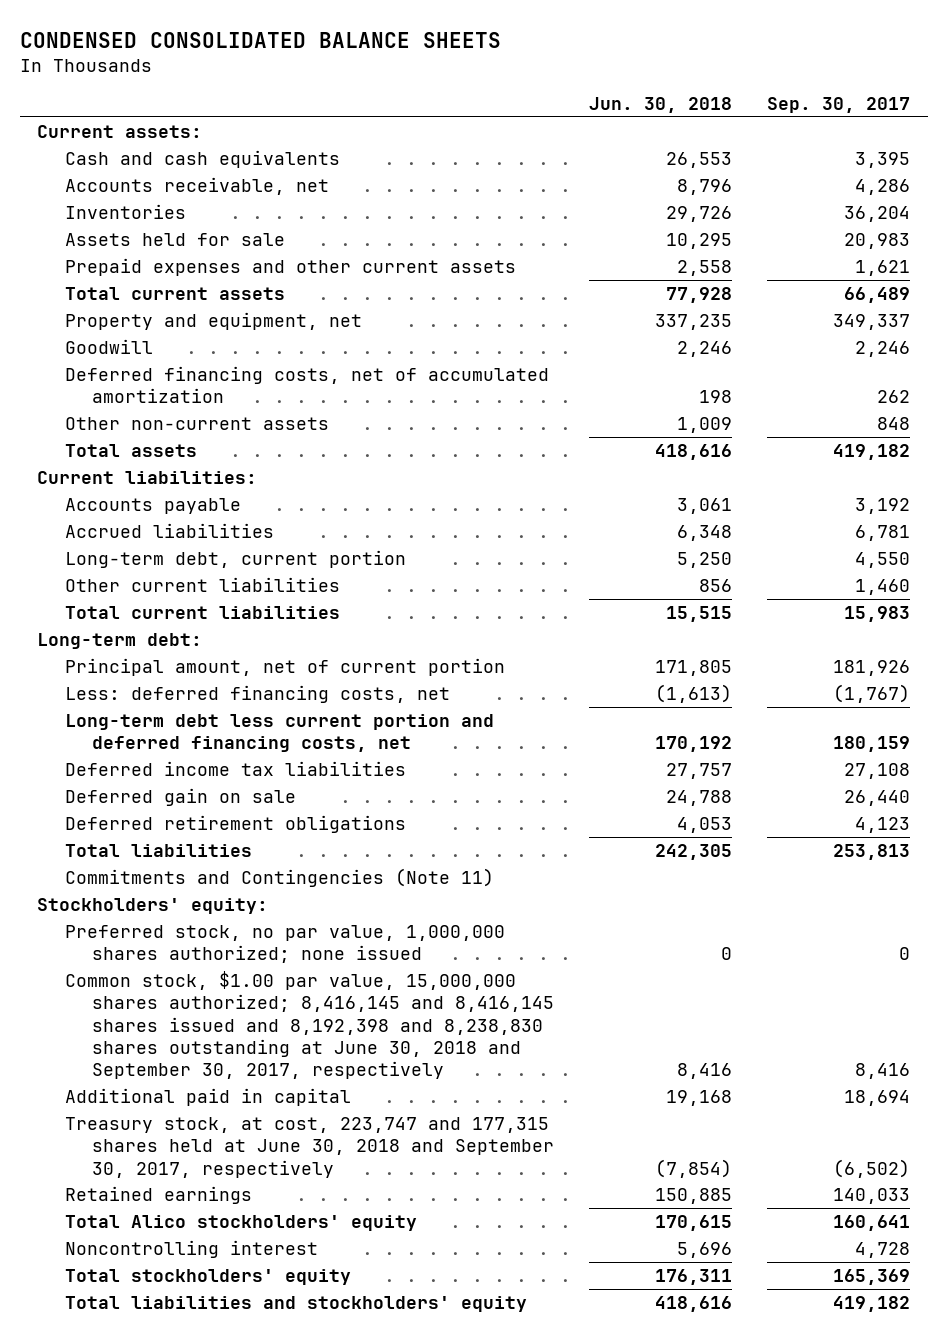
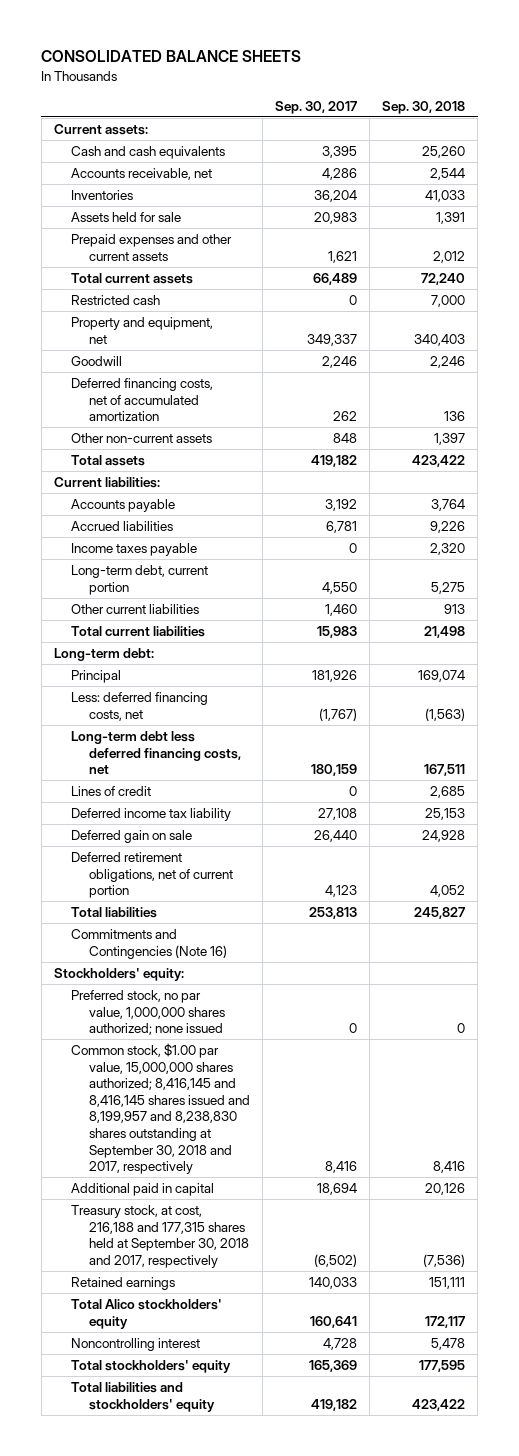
[19,31,501,48] CONDENSED CONSOLIDATED BALANCE SHEETS -> [41,50,302,63] CONSOLIDATED BALANCE SHEETS
[589,96,733,113] Jun. 30, 2018 -> none
none -> [382,100,466,114] Sep. 30, 2018
none -> [71,295,161,306] Restricted cash
none -> [71,543,198,557] Income taxes payable
[64,657,505,676] Principal amount, net of current portion -> [71,670,122,684] Principal
[64,713,494,753] Long-term debt less current portion and deferred financing costs, net -> [71,731,241,775] Long-term debt less deferred financing costs, net
none -> [71,786,152,797] Lines of credit
[64,760,406,776] Deferred income tax liabilities -> [71,808,232,822] Deferred income tax liability
[64,814,406,833] Deferred retirement obligations -> [71,852,233,899] Deferred retirement obligations, net of current portion
[64,867,494,887] Commitments and Contingencies (Note 11) -> [71,929,227,959] Commitments and Contingencies (Note 16)
[64,970,554,1080] Common stock, $1.00 par value, 15,000,000 shares authorized; 8,416,145 and 8,416,145 shares issued and 8,192,398 and 8,238,830 shares outstanding at June 30, 2018 and September 30, 2017, respectively -> [71,1043,250,1175] Common stock, $1.00 par value, 15,000,000 shares authorized; 8,416,145 and 8,416,145 shares issued and 8,199,957 and 8,238,830 shares outstanding at September 30, 2018 and 2017, respectively
[64,1116,554,1178] Treasury stock, at cost, 223,747 and 177,315 shares held at June 30, 2018 and September 30, 2017, respectively -> [71,1205,249,1268] Treasury stock, at cost, 216,188 and 177,315 shares held at September 30, 2018 and 2017, respectively

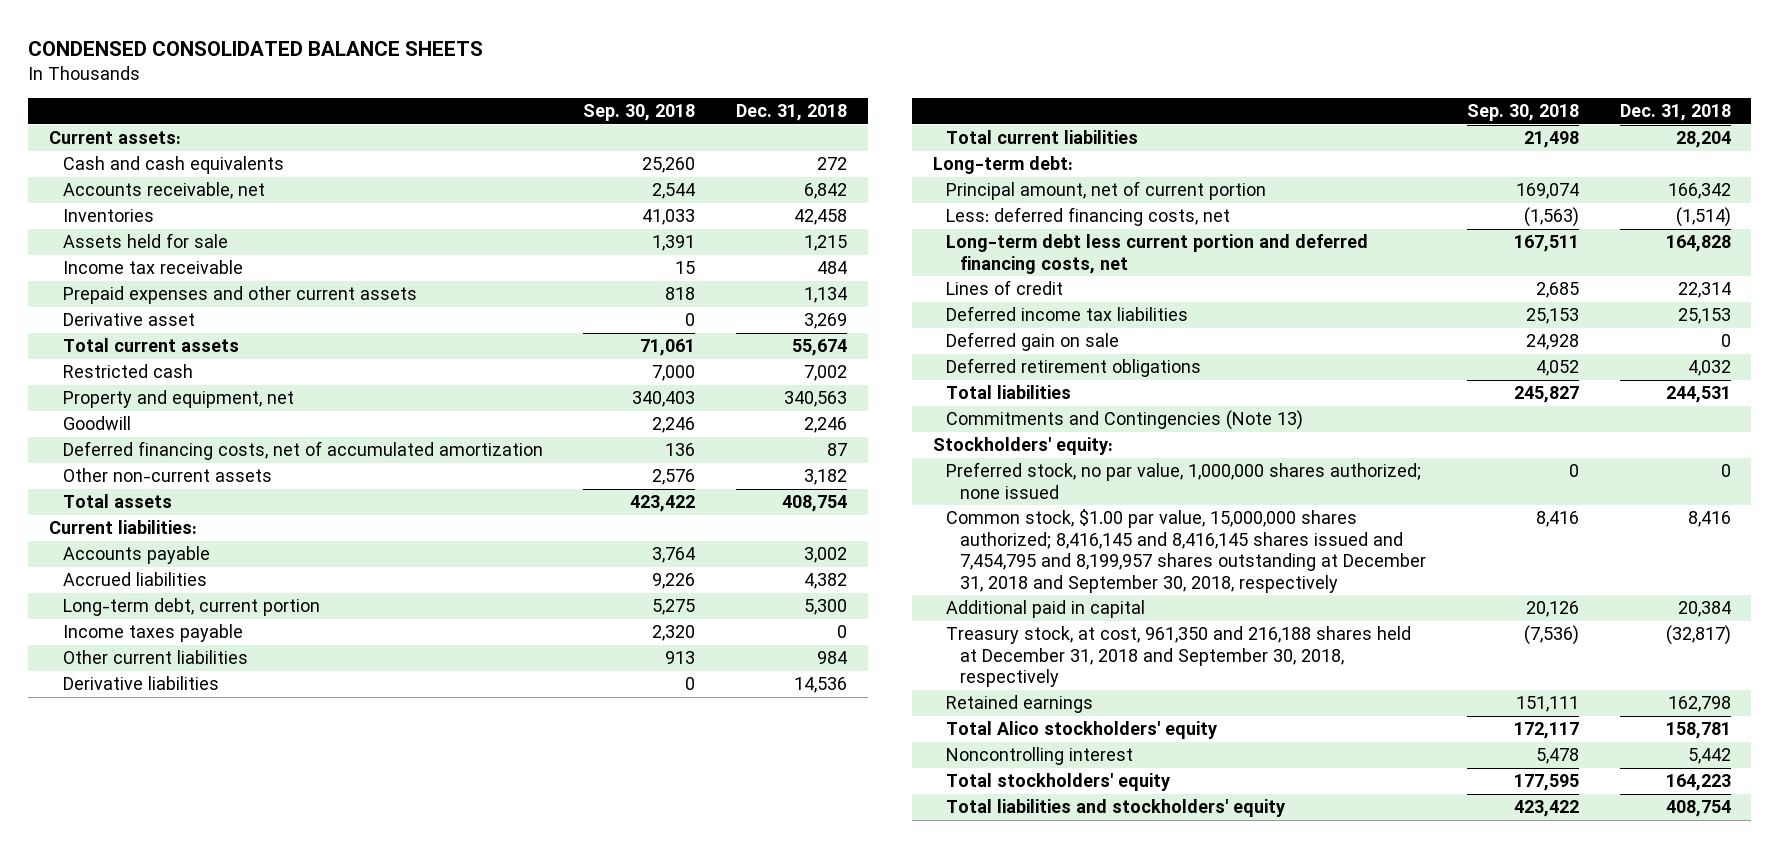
[41,50,302,63] CONSOLIDATED BALANCE SHEETS -> [28,41,484,57] CONDENSED CONSOLIDATED BALANCE SHEETS
[274,100,357,114] Sep. 30, 2017 -> none
none -> [736,104,848,122] Dec. 31, 2018
none -> [62,260,243,275] Income tax receivable
[433,250,466,263] 2,012 -> [665,287,696,301] 818
none -> [62,313,195,327] Derivative asset
[421,273,466,286] 72,240 -> [640,339,696,357] 71,061
[434,433,466,446] 1,397 -> [652,469,696,486] 2,576
[71,543,198,557] Income taxes payable -> [62,624,243,643] Income taxes payable
none -> [62,676,219,691] Derivative liabilities
[71,670,122,684] Principal -> [946,181,1267,201] Principal amount, net of current portion
[71,731,241,775] Long-term debt less deferred financing costs, net -> [946,234,1369,274] Long-term debt less current portion and deferred financing costs, net
[71,808,232,822] Deferred income tax liability -> [946,306,1189,322] Deferred income tax liabilities
[71,852,233,899] Deferred retirement obligations, net of current portion -> [946,358,1202,378] Deferred retirement obligations
[71,929,227,959] Commitments and Contingencies (Note 16) -> [946,410,1304,431] Commitments and Contingencies (Note 13)
[71,1043,250,1175] Common stock, $1.00 par value, 15,000,000 shares authorized; 8,416,145 and 8,416,145 shares issued and 8,199,957 and 8,238,830 shares outstanding at September 30, 2018 and 2017, respectively -> [946,509,1427,593] Common stock, $1.00 par value, 15,000,000 shares authorized; 8,416,145 and 8,416,145 shares issued and 7,454,795 and 8,199,957 shares outstanding at December 31, 2018 and September 30, 2018, respectively
[71,1205,249,1268] Treasury stock, at cost, 216,188 and 177,315 shares held at September 30, 2018 and 2017, respectively -> [946,626,1412,688] Treasury stock, at cost, 961,350 and 216,188 shares held at December 31, 2018 and September 30, 2018, respectively

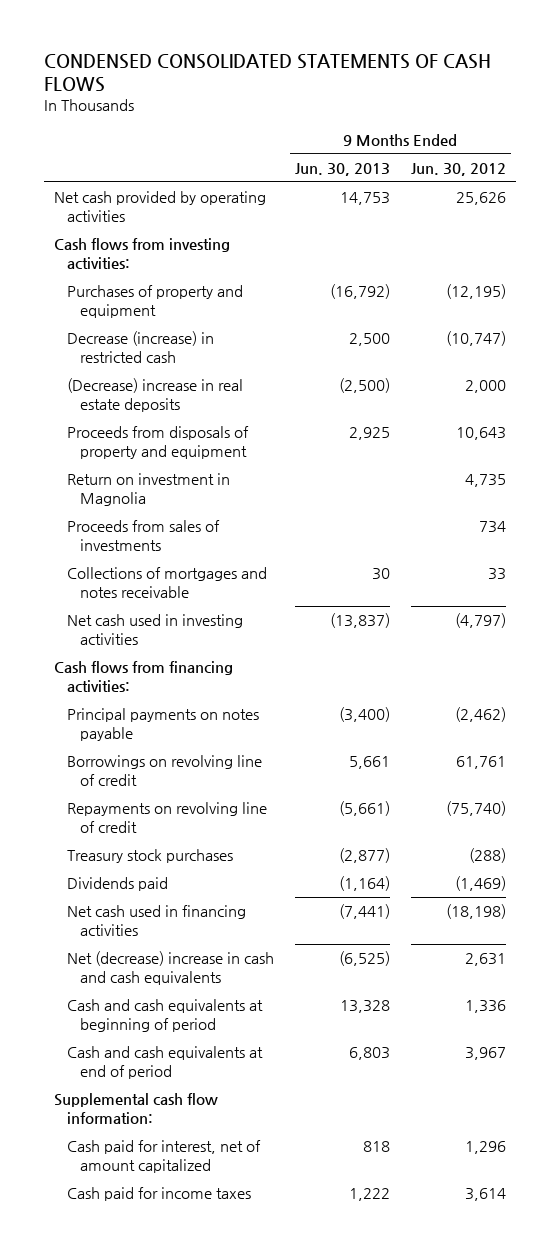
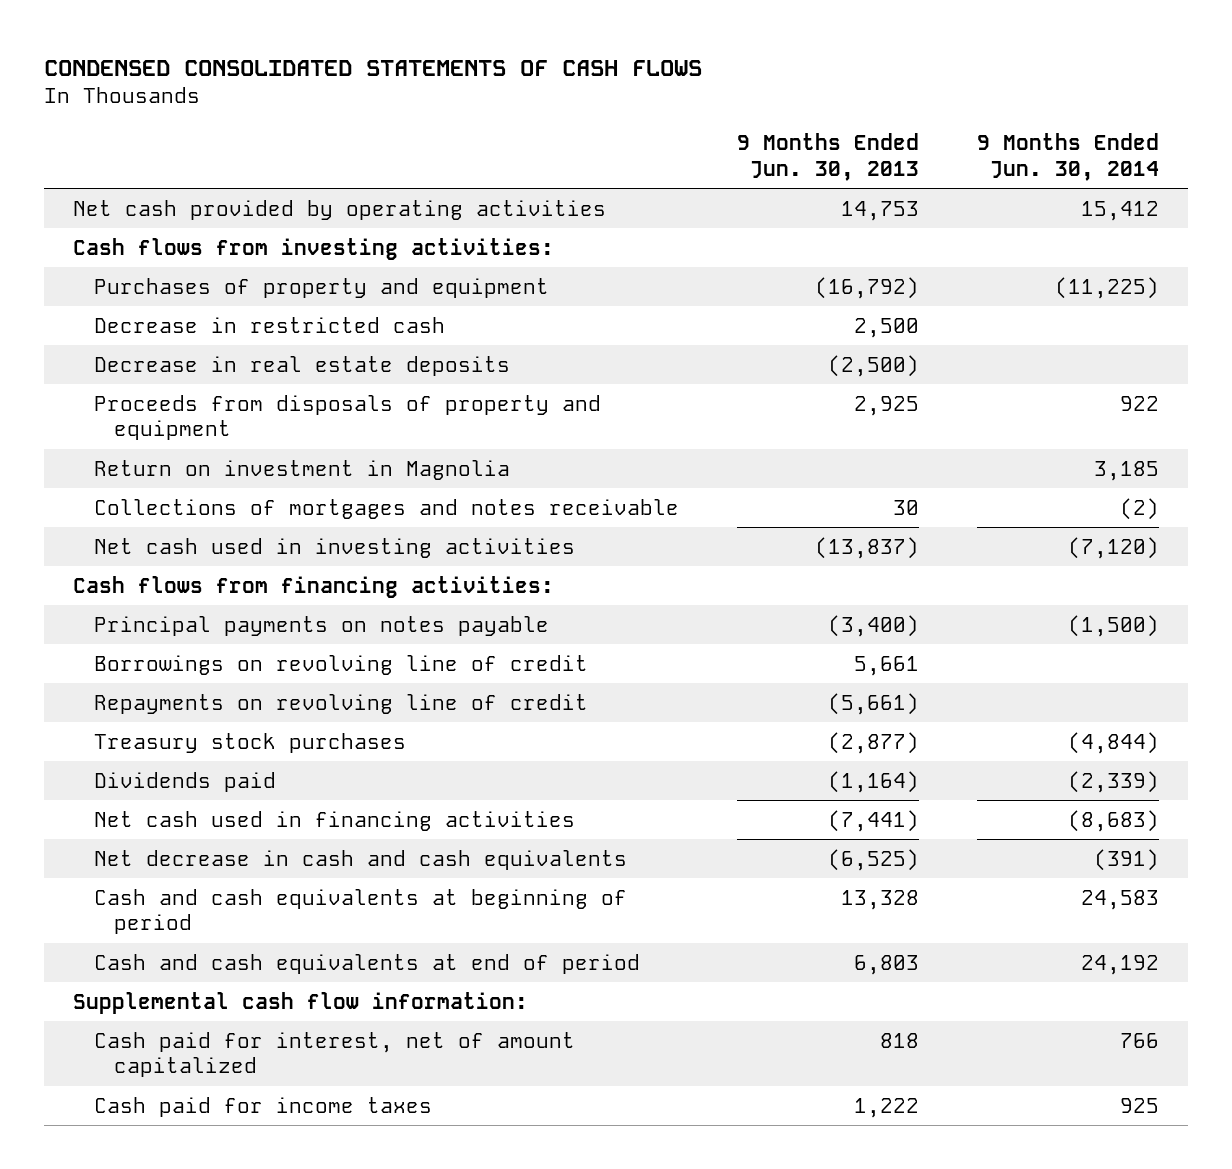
[410,162,506,176] Jun. 30, 2012 -> none
none -> [977,133,1160,181] 9 Months Ended Jun. 30, 2014
[66,331,214,364] Decrease (increase) in restricted cash -> [93,316,445,333] Decrease in restricted cash
[66,378,243,413] (Decrease) increase in real estate deposits -> [93,355,510,376] Decrease in real estate deposits
[66,520,220,552] Proceeds from sales of investments -> none
[66,951,274,986] Net (decrease) increase in cash and cash equivalents -> [93,849,627,870] Net decrease in cash and cash equivalents

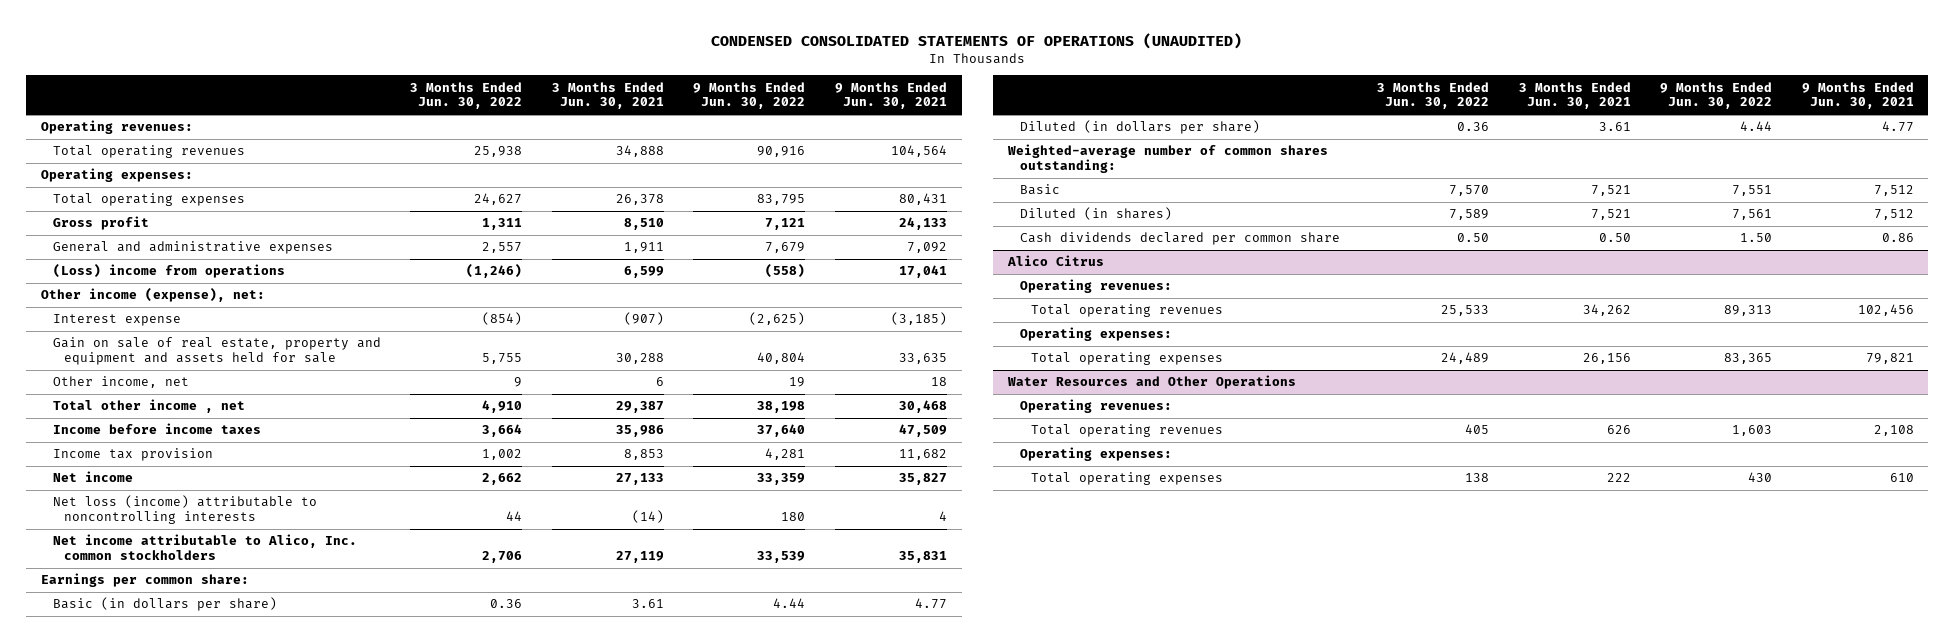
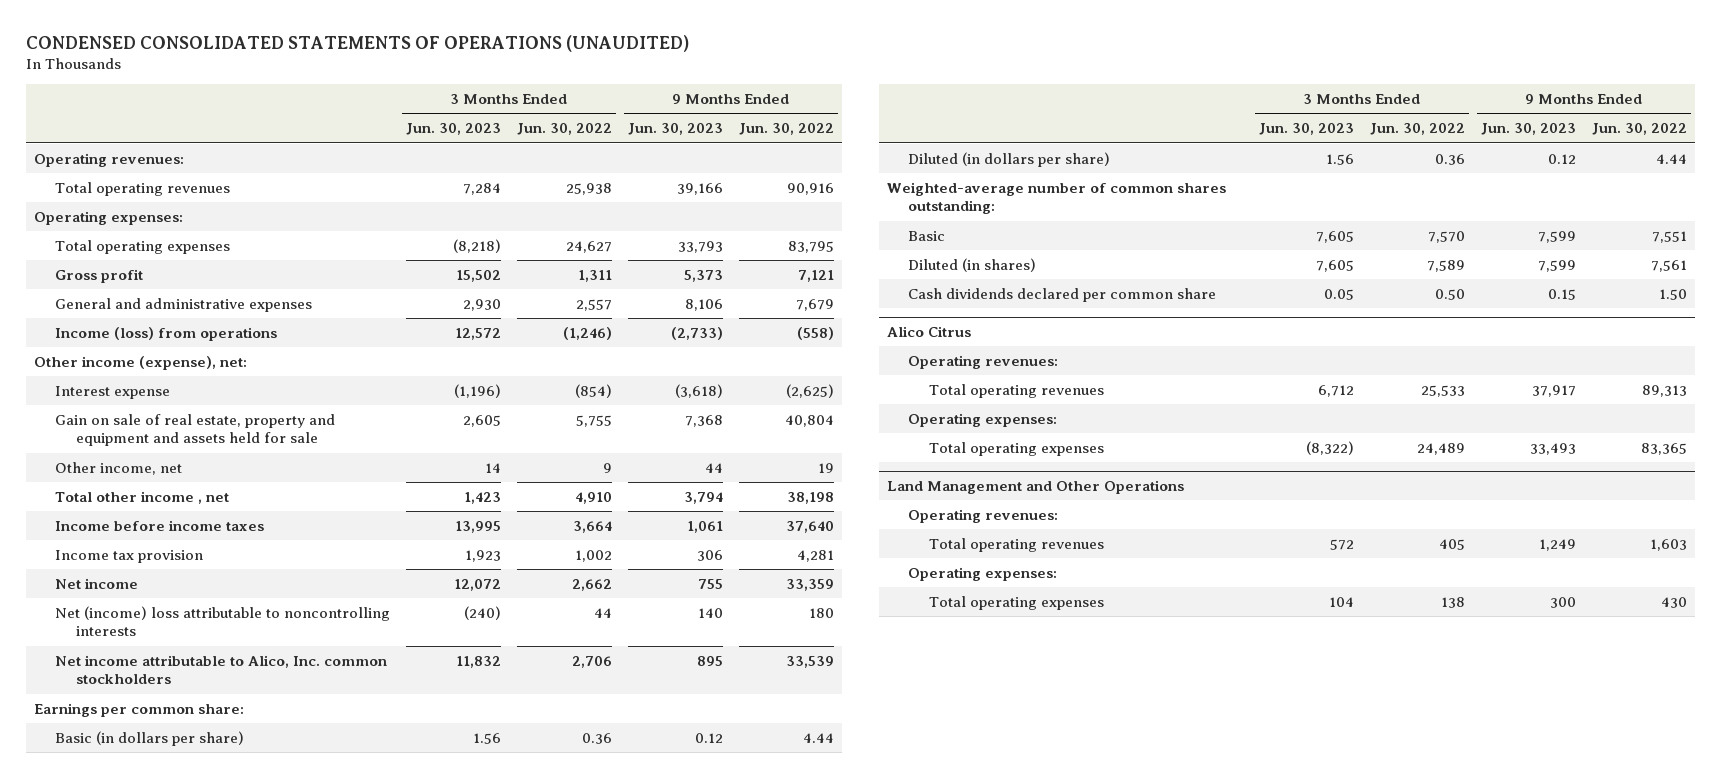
[551,81,664,110] 3 Months Ended Jun. 30, 2021 -> none
[834,81,947,110] 9 Months Ended Jun. 30, 2021 -> none
none -> [405,123,501,136] Jun. 30, 2023
none -> [627,123,723,136] Jun. 30, 2023
[52,264,285,279] (Loss) income from operations -> [54,326,277,341] Income (loss) from operations
[52,495,317,525] Net loss (income) attributable to noncontrolling interests -> [54,605,390,637] Net (income) loss attributable to noncontrolling interests
[1006,375,1296,390] Water Resources and Other Operations -> none
none -> [887,479,1185,494] Land Management and Other Operations

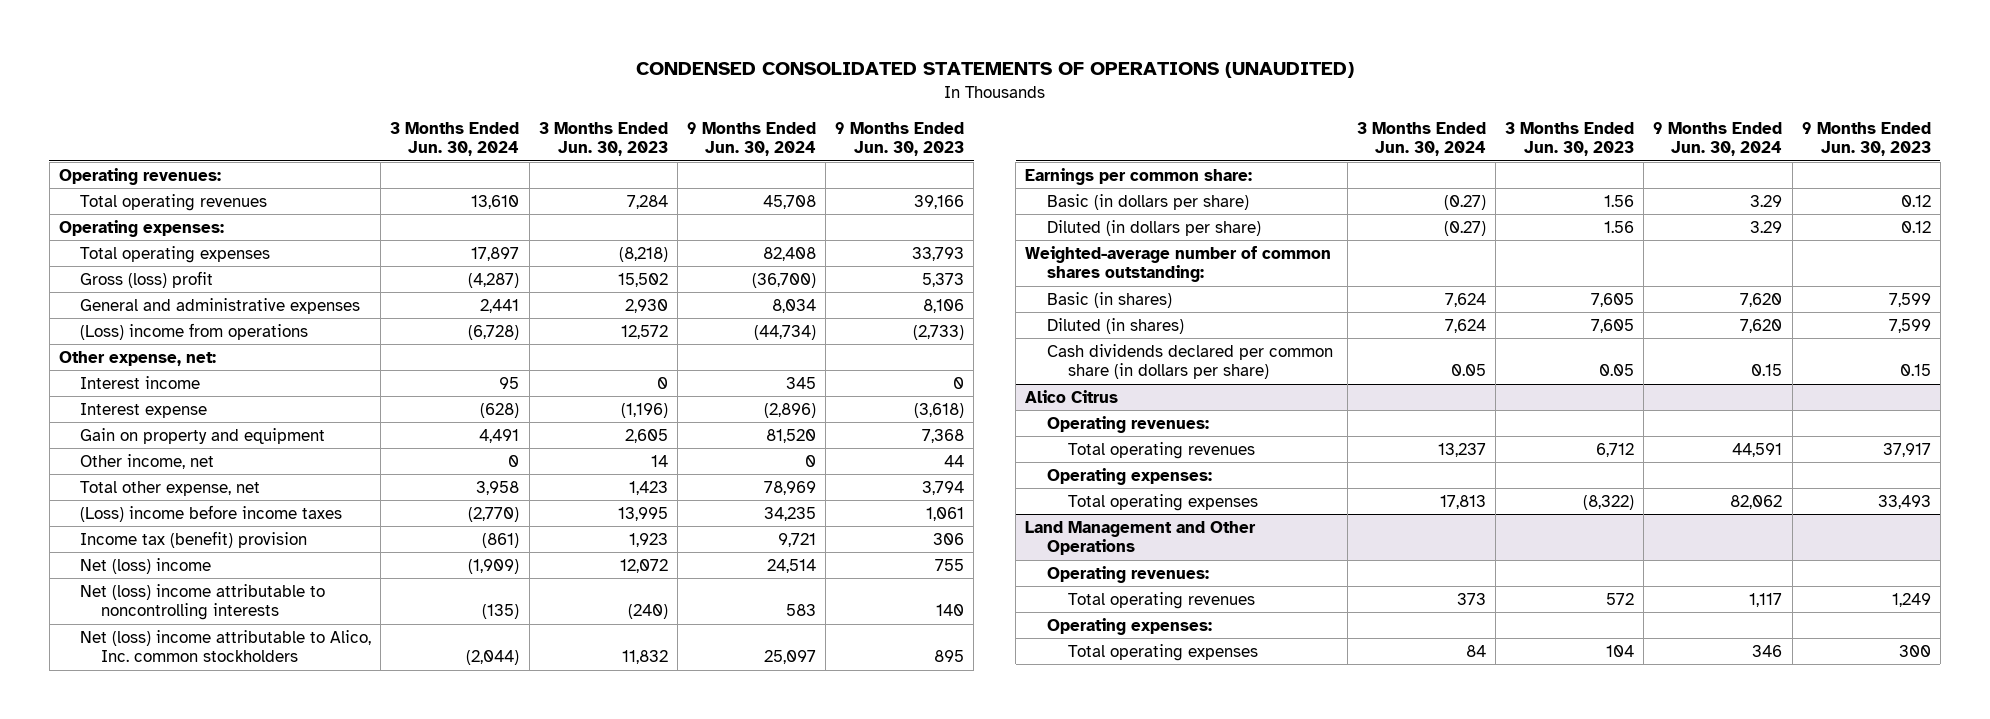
[516,123,612,136] Jun. 30, 2022 -> none
[738,123,834,136] Jun. 30, 2022 -> none
none -> [390,121,520,157] 3 Months Ended Jun. 30, 2024
none -> [687,121,817,157] 9 Months Ended Jun. 30, 2024
[54,268,143,283] Gross profit -> [80,270,214,288] Gross (loss) profit
[54,326,277,341] Income (loss) from operations -> [80,322,309,340] (Loss) income from operations
[33,355,247,370] Other income (expense), net: -> [59,350,217,366] Other expense, net:
none -> [80,375,201,389] Interest income
[54,413,335,447] Gain on sale of real estate, property and equipment and assets held for sale -> [80,427,326,444] Gain on property and equipment
[54,490,229,504] Total other income , net -> [80,480,261,496] Total other expense, net
[54,519,264,531] Income before income taxes -> [80,504,343,522] (Loss) income before income taxes
[54,549,203,563] Income tax provision -> [80,530,308,548] Income tax (benefit) provision
[54,577,138,589] Net income -> [80,557,212,574] Net (loss) income
[54,605,390,637] Net (income) loss attributable to noncontrolling interests -> [80,583,326,621] Net (loss) income attributable to noncontrolling interests
[54,654,387,685] Net income attributable to Alico, Inc. common stockholders -> [80,629,372,663] Net (loss) income attributable to Alico, Inc. common stockholders
[908,230,946,241] Basic -> [1046,291,1172,308] Basic (in shares)
[908,287,1217,302] Cash dividends declared per common share -> [1046,343,1333,380] Cash dividends declared per common share (in dollars per share)

